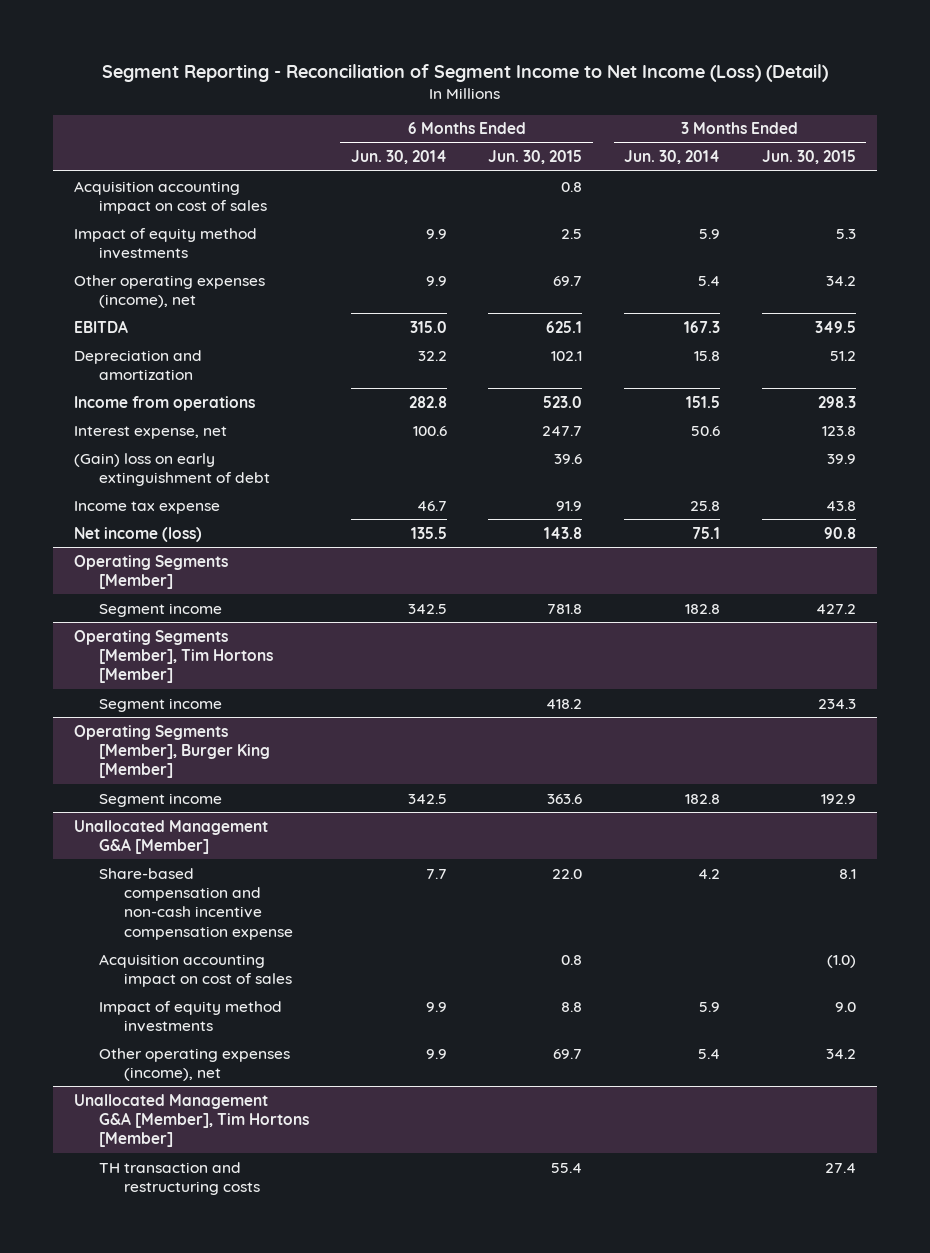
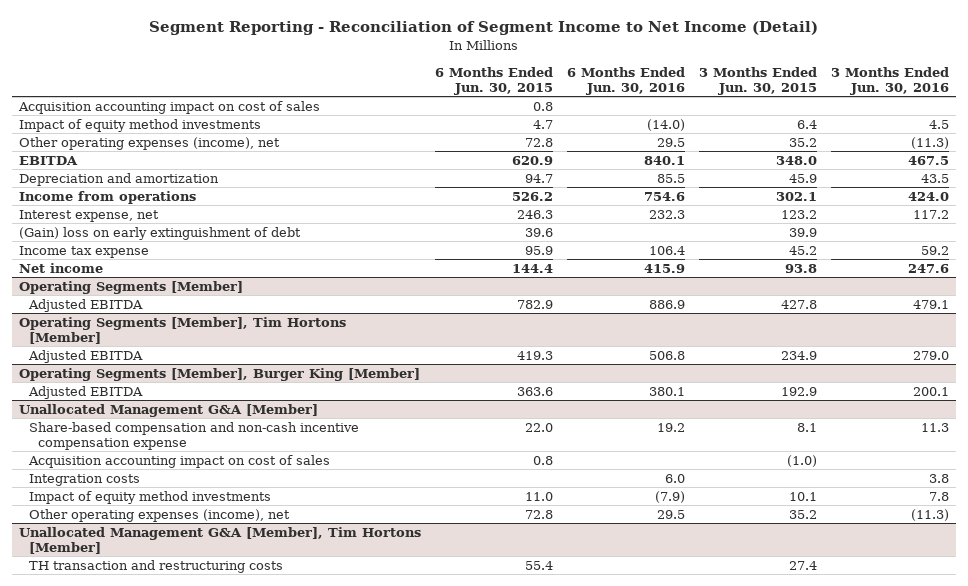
[101,63,828,82] Segment Reporting - Reconciliation of Segment Income to Net Income (Loss) (Detail) -> [148,21,818,36] Segment Reporting - Reconciliation of Segment Income to Net Income (Detail)
[350,150,447,165] Jun. 30, 2014 -> none
[624,150,721,165] Jun. 30, 2014 -> none
none -> [566,66,685,95] 6 Months Ended Jun. 30, 2016
none -> [830,66,949,95] 3 Months Ended Jun. 30, 2016
[561,228,583,239] 2.5 -> [532,119,553,129] 4.7
[835,228,856,239] 5.3 -> [796,119,817,129] 6.4
[553,275,583,286] 69.7 -> [524,137,553,147] 72.8
[825,275,856,286] 34.2 -> [788,137,817,147] 35.2
[546,320,583,333] 625.1 -> [511,155,553,165] 620.9
[814,320,856,333] 349.5 -> [775,155,817,165] 348.0
[551,350,583,361] 102.1 -> [524,173,553,183] 94.7
[829,350,856,361] 51.2 -> [788,173,817,183] 45.9
[543,395,583,408] 523.0 -> [511,191,553,201] 526.2
[817,395,856,408] 298.3 -> [775,191,817,201] 302.1
[542,425,583,436] 247.7 -> [516,209,553,219] 246.3
[821,425,856,436] 123.8 -> [780,209,817,219] 123.2
[556,500,583,511] 91.9 -> [524,245,553,255] 95.9
[825,500,856,511] 43.8 -> [788,245,817,255] 45.2
[74,526,203,542] Net income (loss) -> [18,262,103,273] Net income
[544,526,583,539] 143.8 -> [511,263,553,273] 144.4
[823,526,856,539] 90.8 -> [784,263,817,273] 93.8
[99,602,223,617] Segment income -> none
none -> [27,298,143,312] Adjusted EBITDA
[99,697,223,712] Segment income -> none
none -> [27,349,143,363] Adjusted EBITDA
[99,792,223,807] Segment income -> [27,385,143,399] Adjusted EBITDA
none -> [28,473,140,486] Integration costs
[561,1001,583,1012] 8.8 -> [524,491,553,501] 11.0
[834,1001,856,1012] 9.0 -> [788,491,817,501] 10.1
[553,1048,583,1059] 69.7 -> [524,509,553,519] 72.8
[825,1048,856,1059] 34.2 -> [788,509,817,519] 35.2

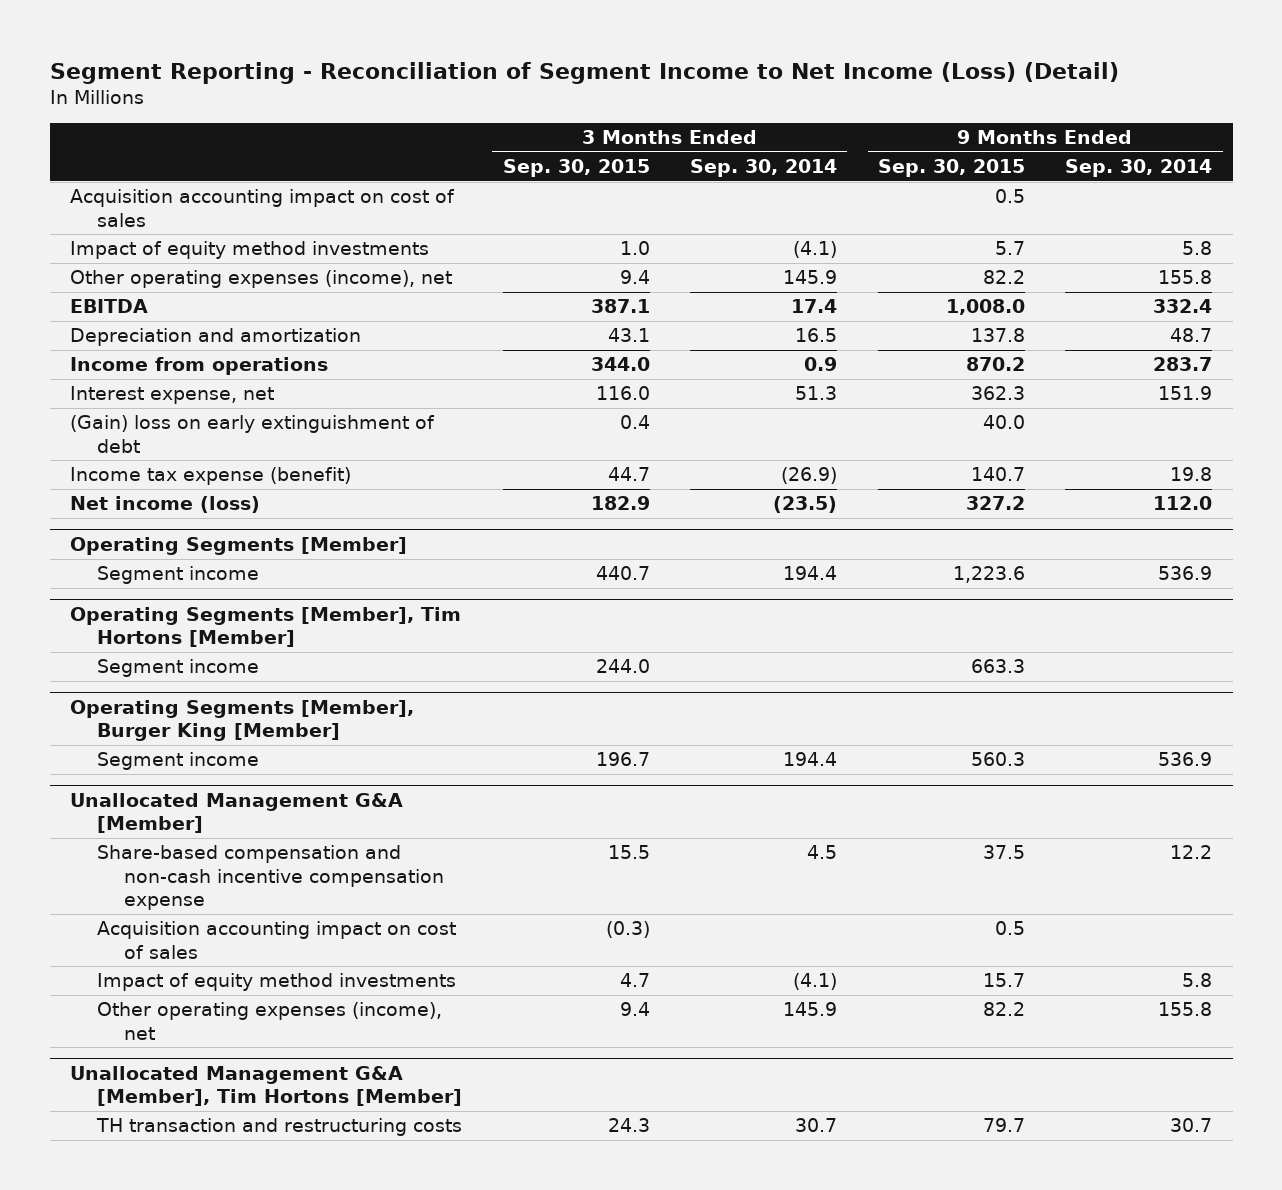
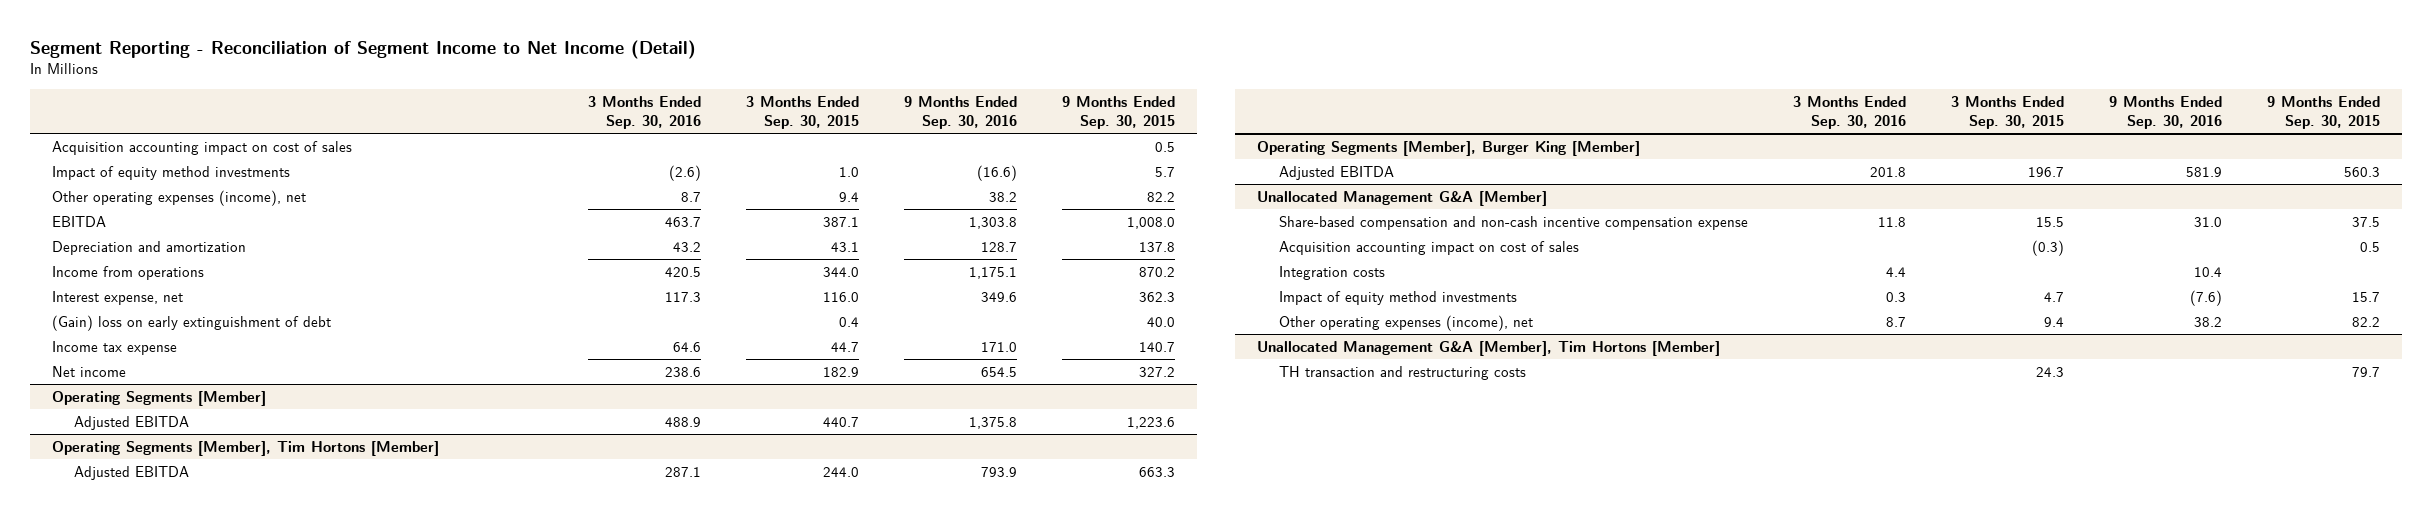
[49,61,1119,84] Segment Reporting - Reconciliation of Segment Income to Net Income (Loss) (Detail) -> [30,39,697,59] Segment Reporting - Reconciliation of Segment Income to Net Income (Detail)
[690,159,838,178] Sep. 30, 2014 -> none
[1065,159,1213,178] Sep. 30, 2014 -> none
none -> [588,96,702,130] 3 Months Ended Sep. 30, 2016
none -> [903,96,1017,130] 9 Months Ended Sep. 30, 2016
[69,467,351,486] Income tax expense (benefit) -> [52,340,178,355] Income tax expense
[69,496,260,514] Net income (loss) -> [52,365,127,377] Net income
[96,566,259,585] Segment income -> [74,415,190,430] Adjusted EBITDA
[96,659,259,678] Segment income -> [74,465,190,480] Adjusted EBITDA
[96,752,259,771] Segment income -> [1279,165,1395,180] Adjusted EBITDA
none -> [1279,265,1386,280] Integration costs

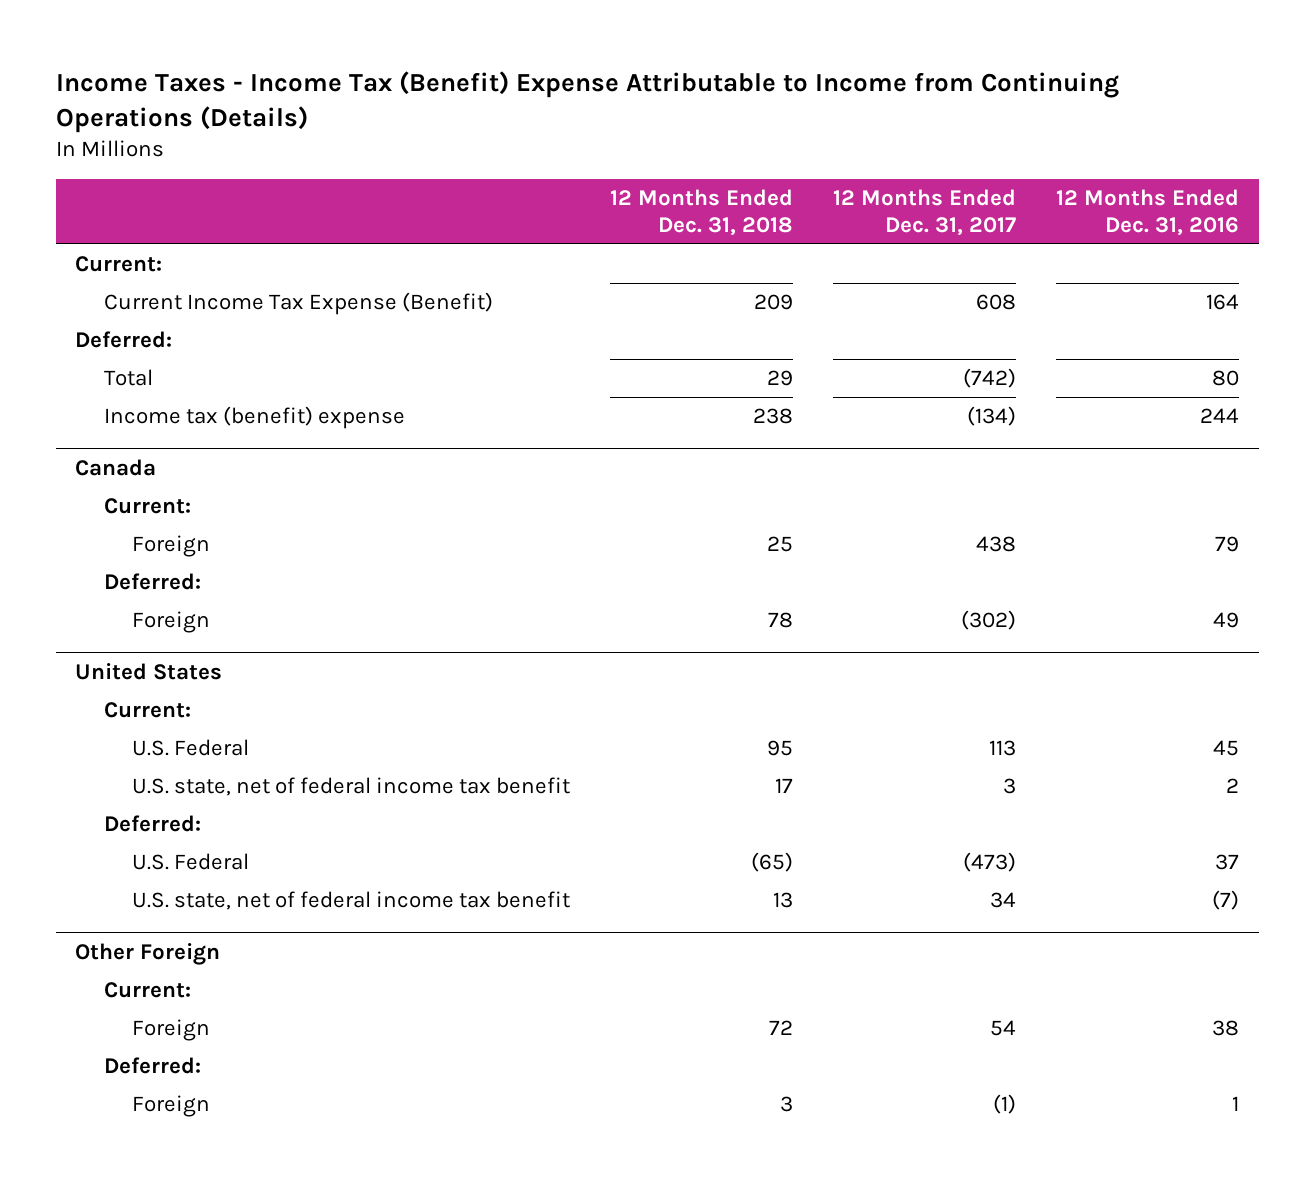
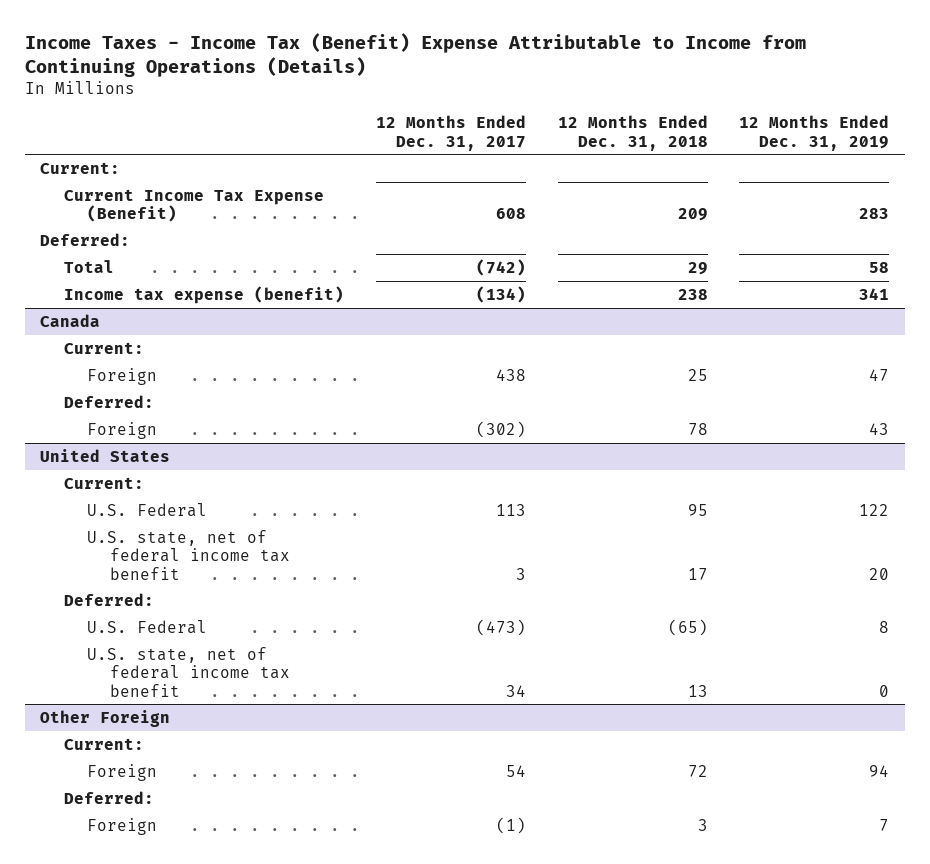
[1056,188,1240,237] 12 Months Ended Dec. 31, 2016 -> none
none -> [739,115,890,151] 12 Months Ended Dec. 31, 2019
[103,405,405,429] Income tax (benefit) expense -> [63,285,344,304] Income tax expense (benefit)

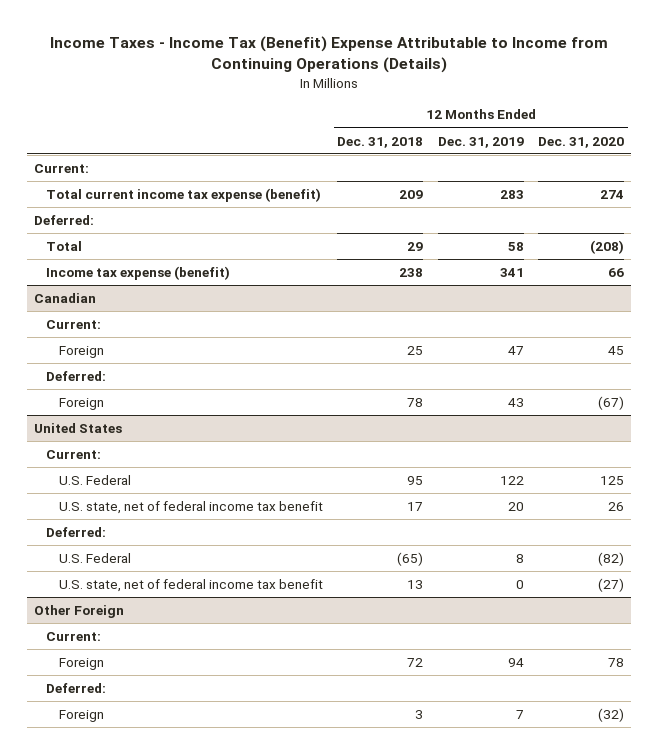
[375,115,526,151] 12 Months Ended Dec. 31, 2017 -> none
none -> [538,136,625,148] Dec. 31, 2020
[63,188,324,223] Current Income Tax Expense (Benefit) -> [46,188,322,203] Total current income tax expense (benefit)
[40,313,101,327] Canada -> [33,293,96,304] Canadian

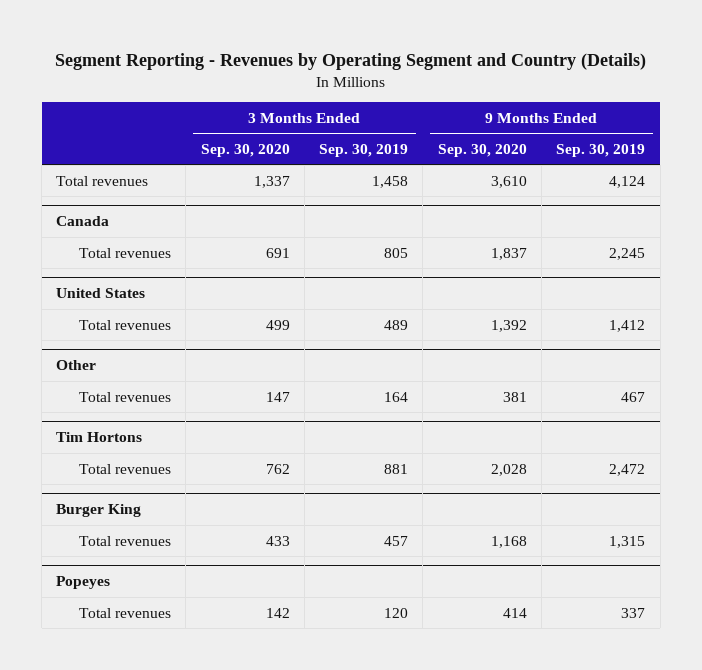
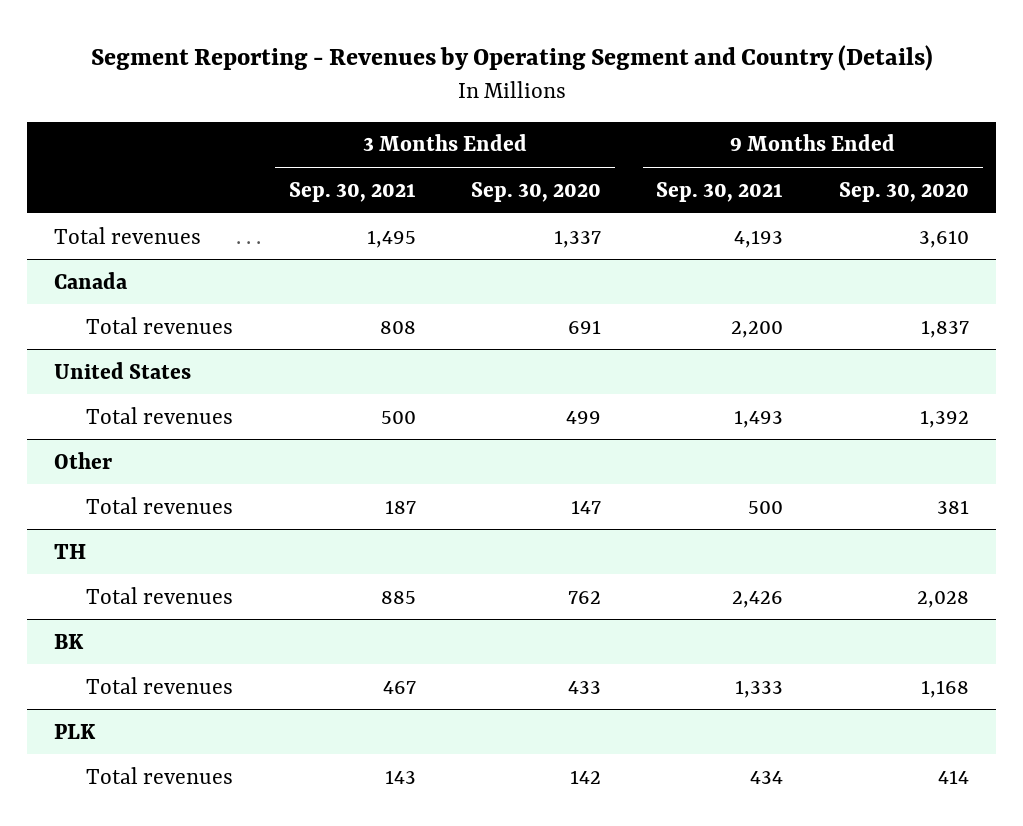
[319,143,409,157] Sep. 30, 2019 -> none
[556,143,646,157] Sep. 30, 2019 -> none
none -> [288,181,416,202] Sep. 30, 2021
none -> [656,181,784,202] Sep. 30, 2021
[56,432,143,443] Tim Hortons -> [54,543,87,559] TH
[56,504,142,518] Burger King -> [54,633,85,649] BK
[56,576,111,590] Popeyes -> [54,723,97,739] PLK

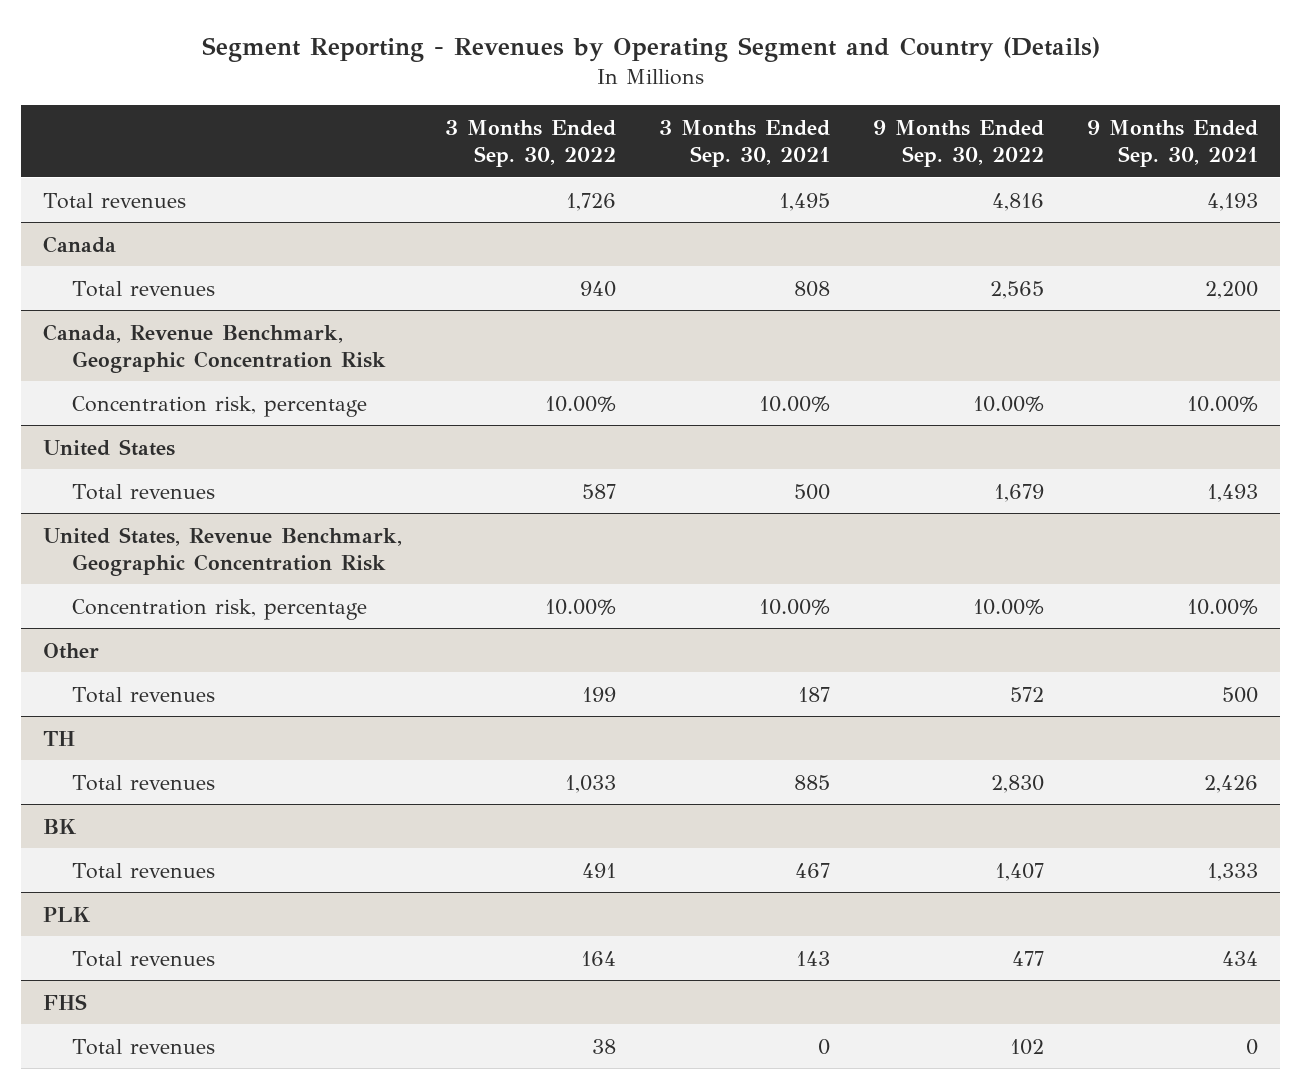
[471,181,602,202] Sep. 30, 2020 -> none
[838,181,969,202] Sep. 30, 2020 -> none
none -> [444,119,616,168] 3 Months Ended Sep. 30, 2022
none -> [873,119,1045,168] 9 Months Ended Sep. 30, 2022
none -> [42,323,387,373] Canada, Revenue Benchmark, Geographic Concentration Risk
none -> [72,395,368,417] Concentration risk, percentage
none -> [42,526,402,576] United States, Revenue Benchmark, Geographic Concentration Risk
none -> [72,598,368,620] Concentration risk, percentage
none -> [42,993,87,1010] FHS
none -> [72,1038,216,1055] Total revenues

